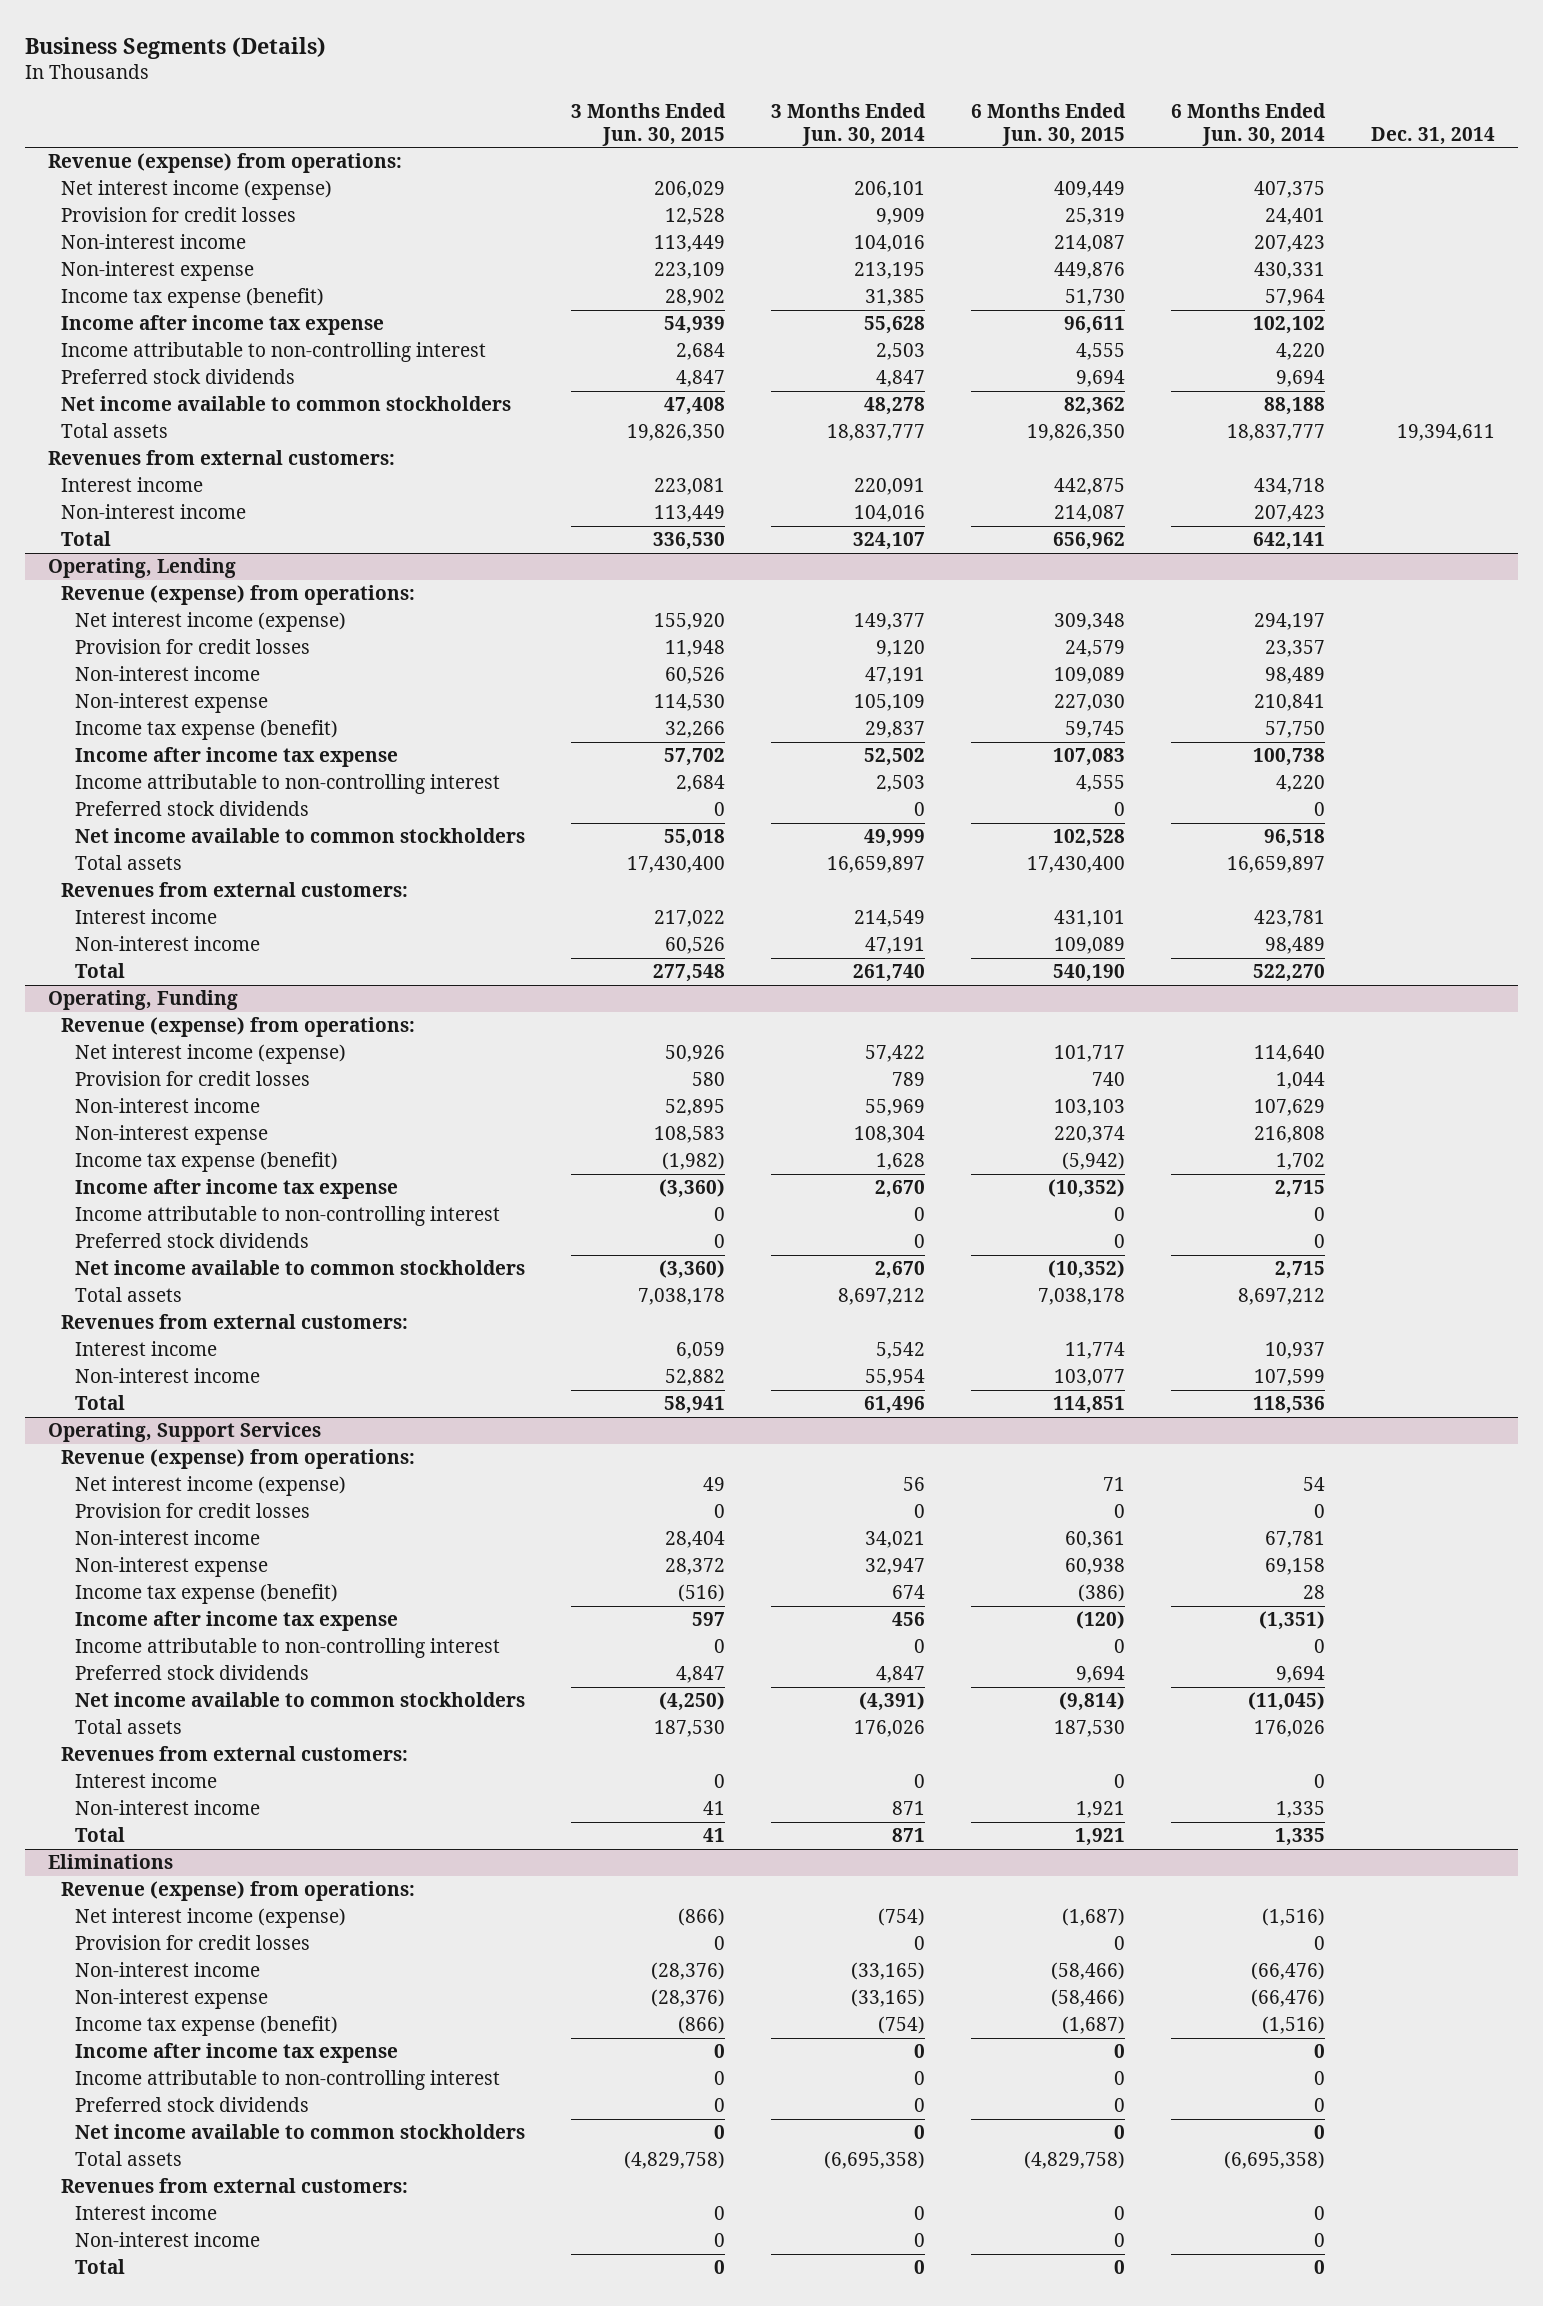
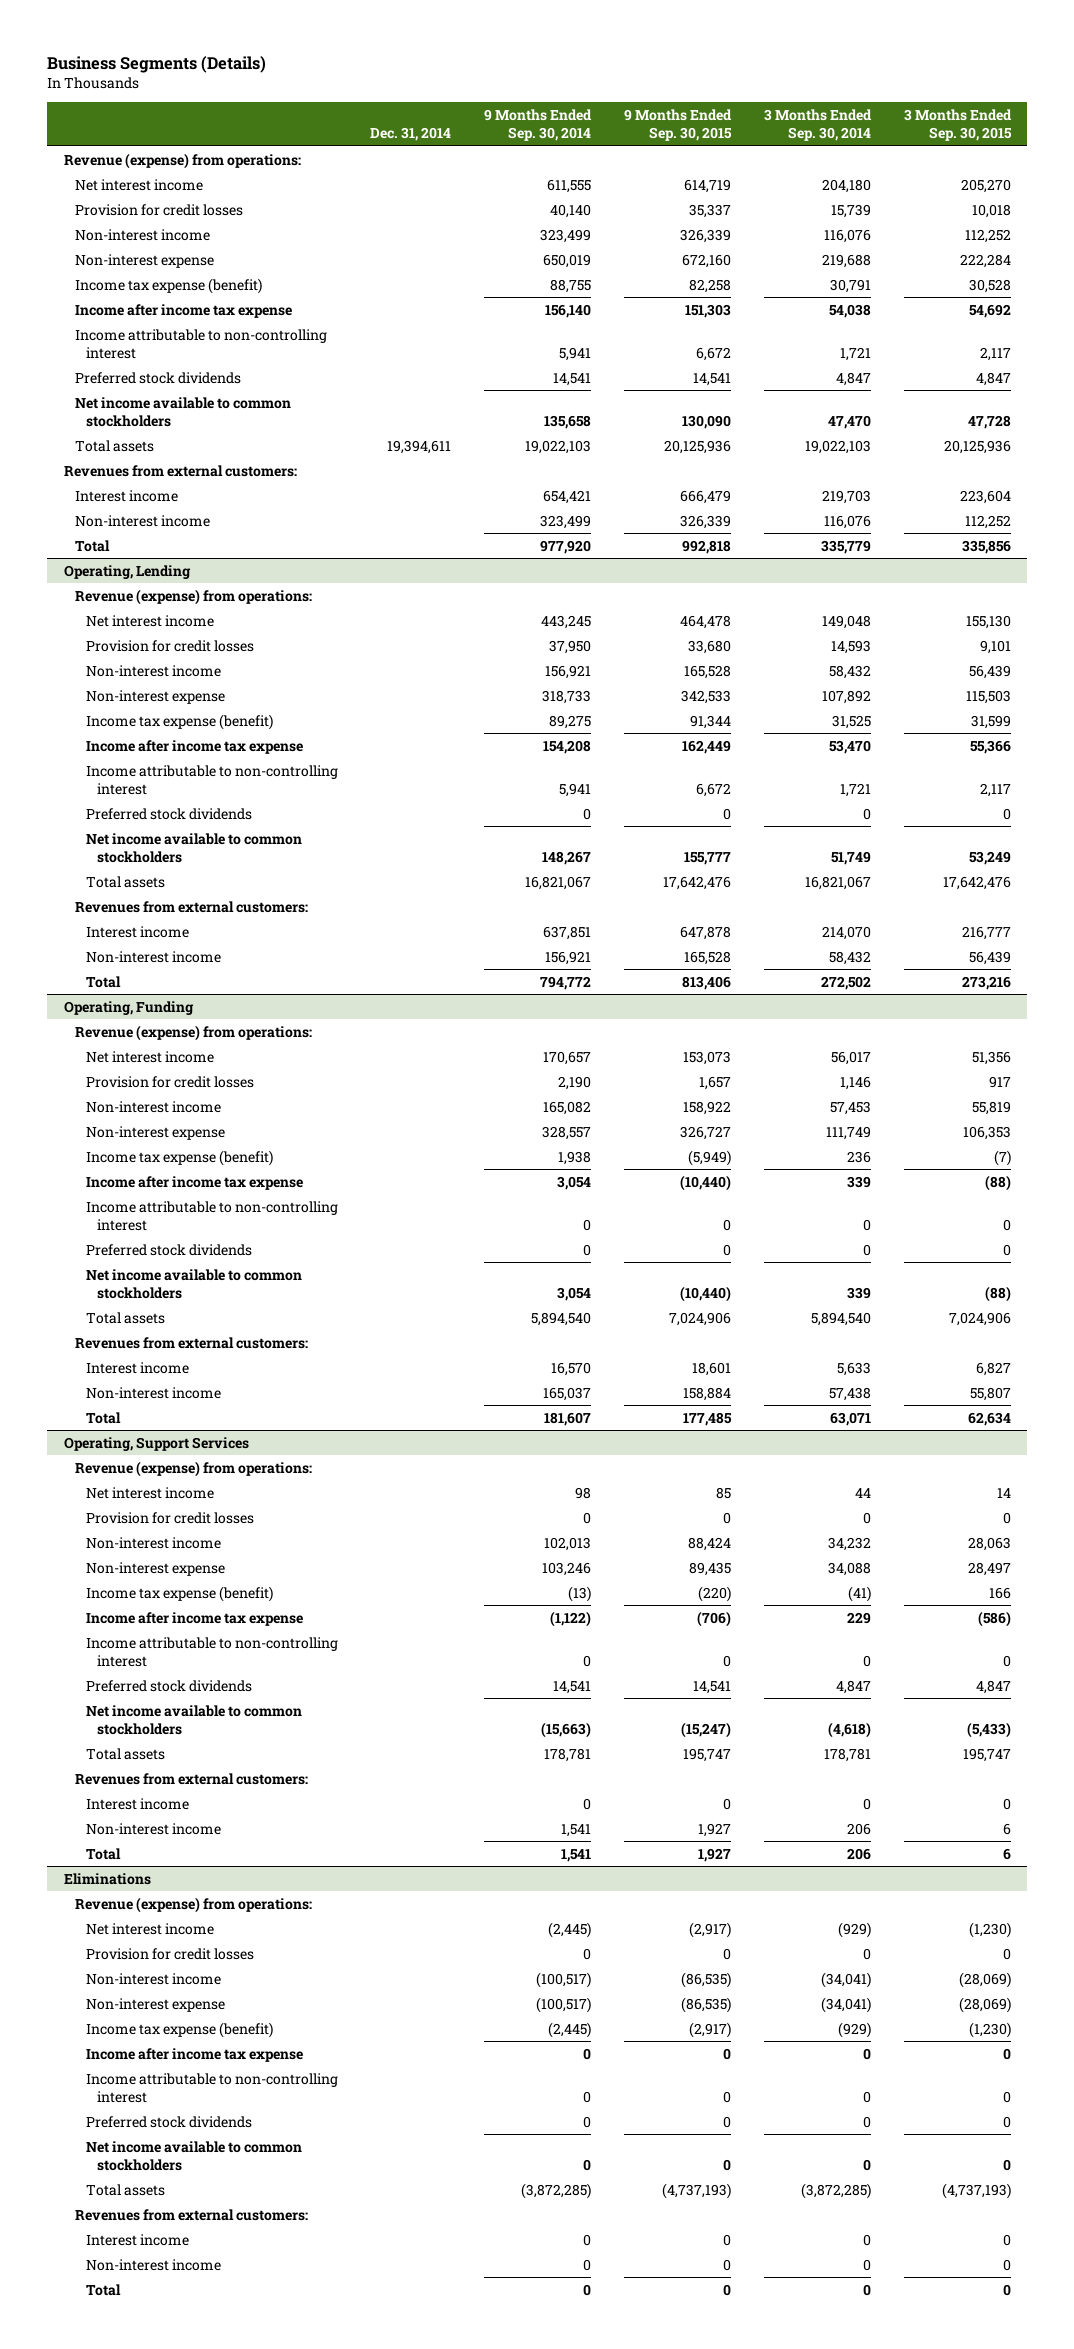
[571,103,727,146] 3 Months Ended Jun. 30, 2015 -> none
[771,103,927,146] 3 Months Ended Jun. 30, 2014 -> none
[971,103,1127,146] 6 Months Ended Jun. 30, 2015 -> none
[1171,103,1327,146] 6 Months Ended Jun. 30, 2014 -> none
none -> [484,108,593,142] 9 Months Ended Sep. 30, 2014
none -> [624,108,733,142] 9 Months Ended Sep. 30, 2015
none -> [763,108,872,142] 3 Months Ended Sep. 30, 2014
none -> [903,108,1012,142] 3 Months Ended Sep. 30, 2015
[61,180,333,201] Net interest income (expense) -> [74,178,203,191] Net interest income
[75,612,347,633] Net interest income (expense) -> [85,614,214,627] Net interest income
[75,1044,347,1065] Net interest income (expense) -> [85,1050,214,1063] Net interest income
[75,1476,347,1497] Net interest income (expense) -> [85,1486,214,1499] Net interest income
[75,1908,347,1929] Net interest income (expense) -> [85,1922,214,1935] Net interest income

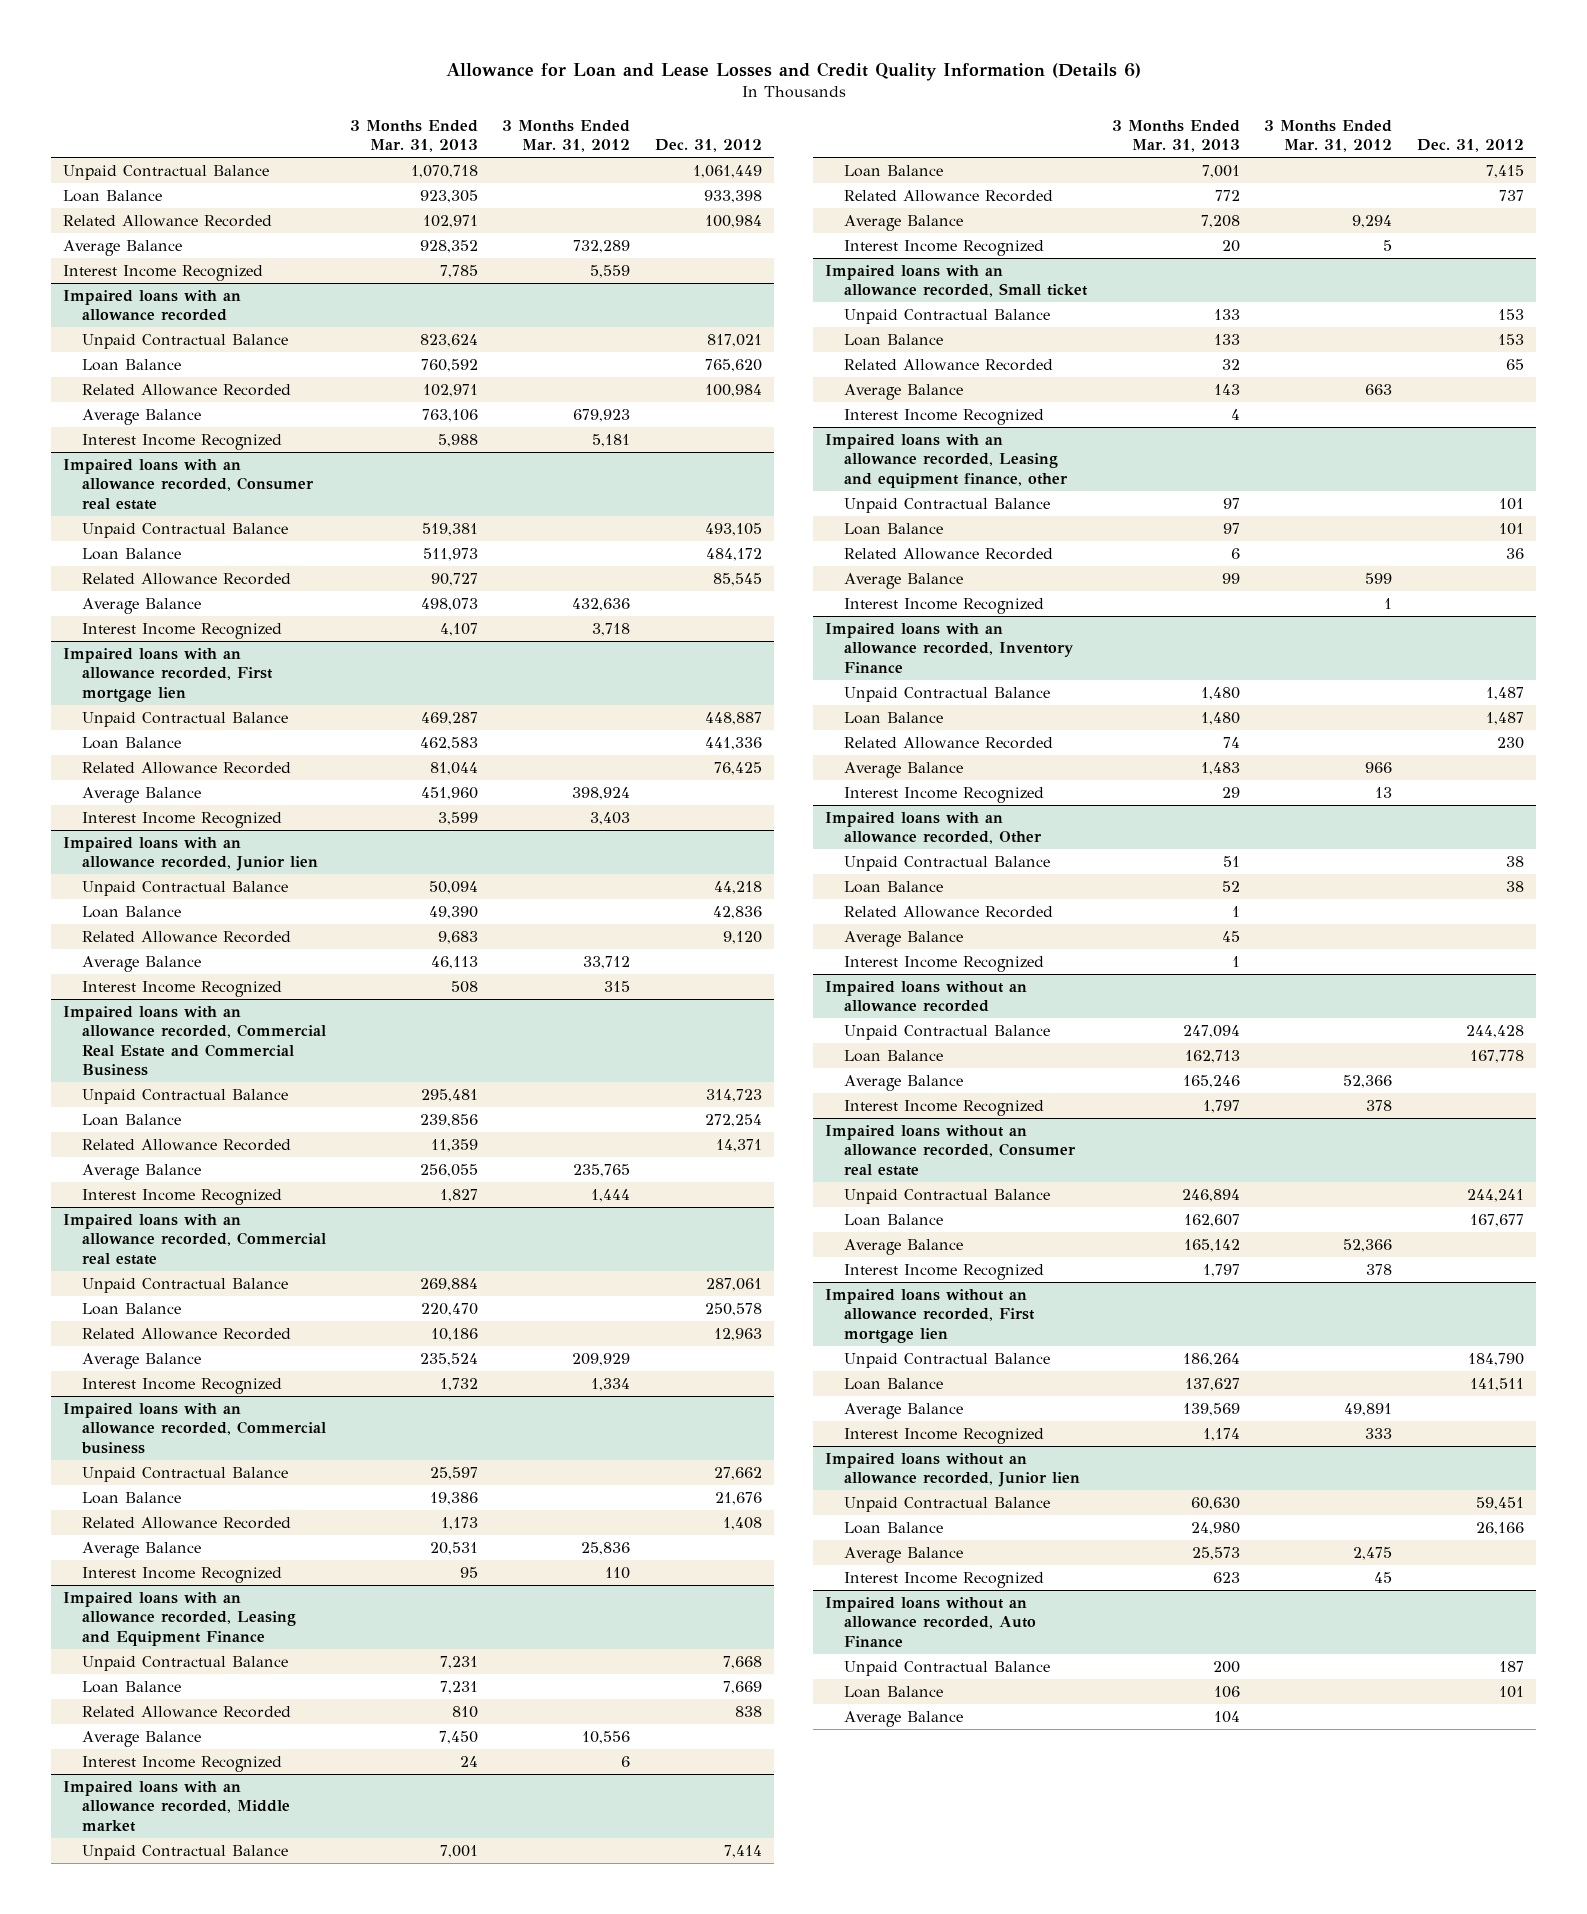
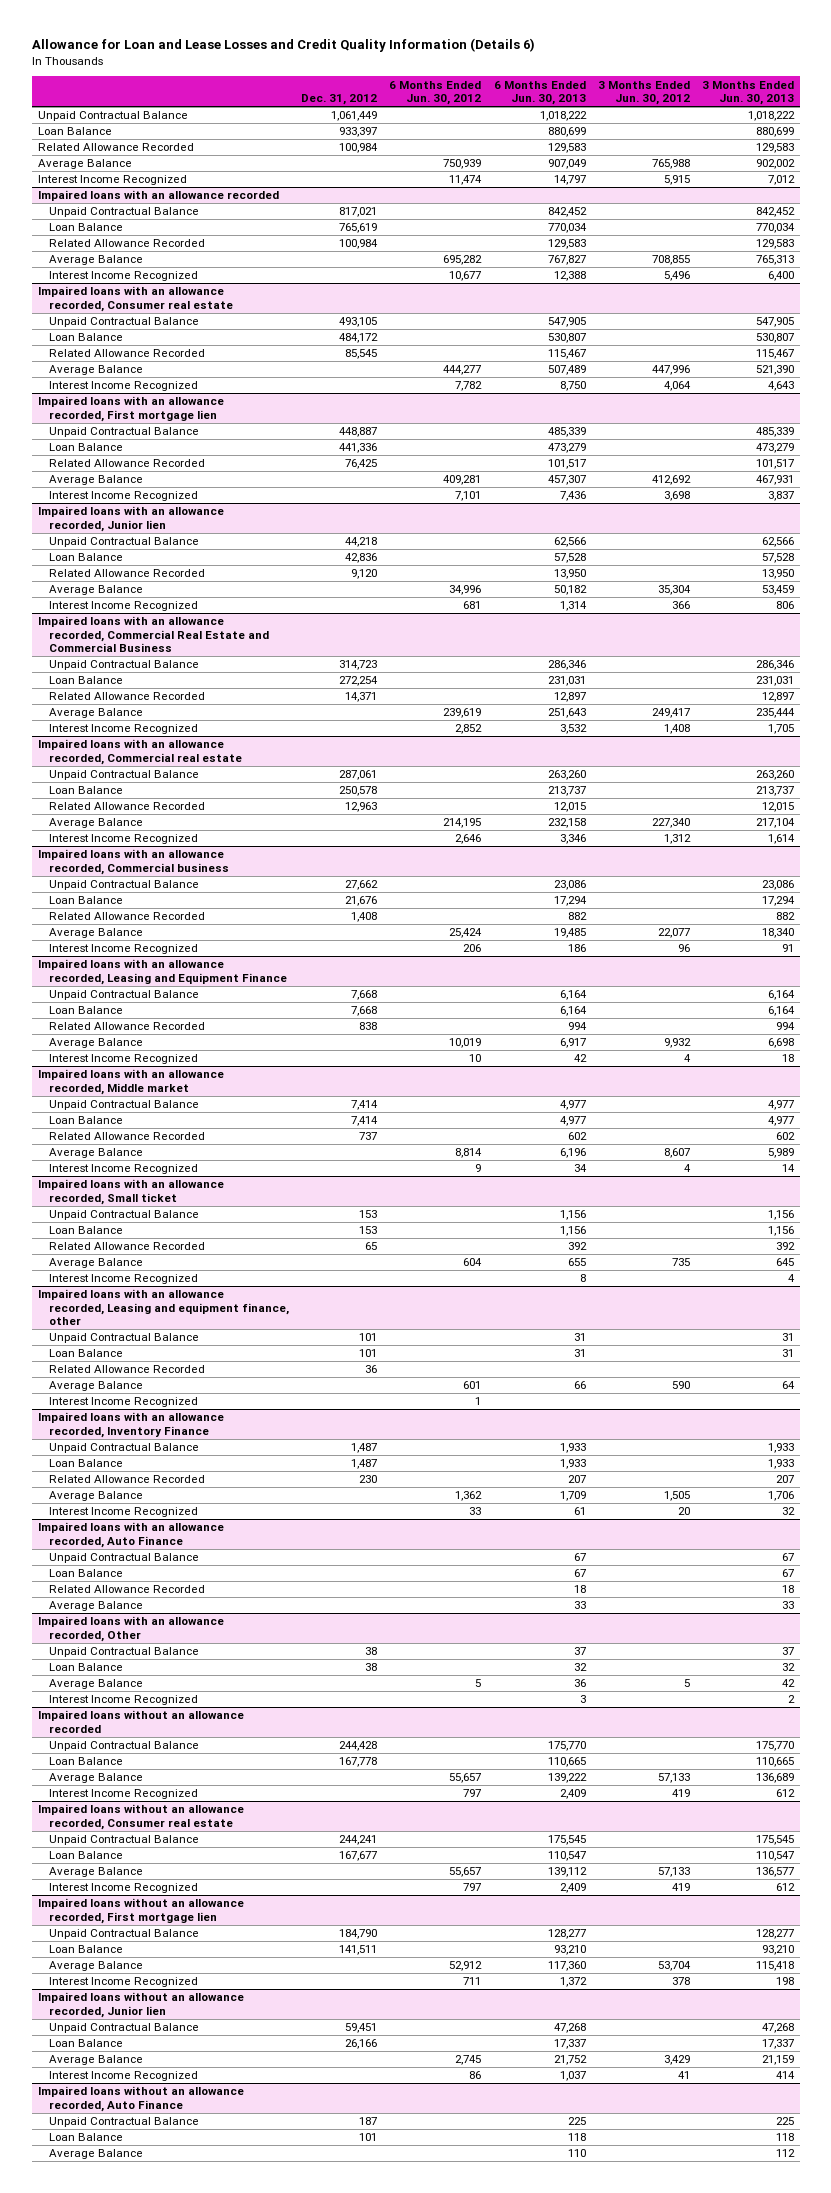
[350,119,479,153] 3 Months Ended Mar. 31, 2013 -> none
[502,119,631,153] 3 Months Ended Mar. 31, 2012 -> none
none -> [389,80,482,106] 6 Months Ended Jun. 30, 2012
none -> [493,80,586,106] 6 Months Ended Jun. 30, 2013
none -> [597,80,690,106] 3 Months Ended Jun. 30, 2012
none -> [701,80,794,106] 3 Months Ended Jun. 30, 2013
[703,189,762,203] 933,398 -> [339,127,378,138] 933,397
[704,358,762,372] 765,620 -> [339,223,378,234] 765,619
[722,1680,762,1694] 7,669 -> [351,1006,378,1017] 7,668
[1485,164,1524,178] 7,415 -> [351,1116,379,1127] 7,414
none -> [37,1522,224,1548] Impaired loans with an allowance recorded, Auto Finance
none -> [49,1553,200,1564] Unpaid Contractual Balance
none -> [49,1569,124,1578] Loan Balance
none -> [49,1585,206,1594] Related Allowance Recorded
none -> [49,1601,144,1612] Average Balance
[843,905,1053,918] Related Allowance Recorded -> none

